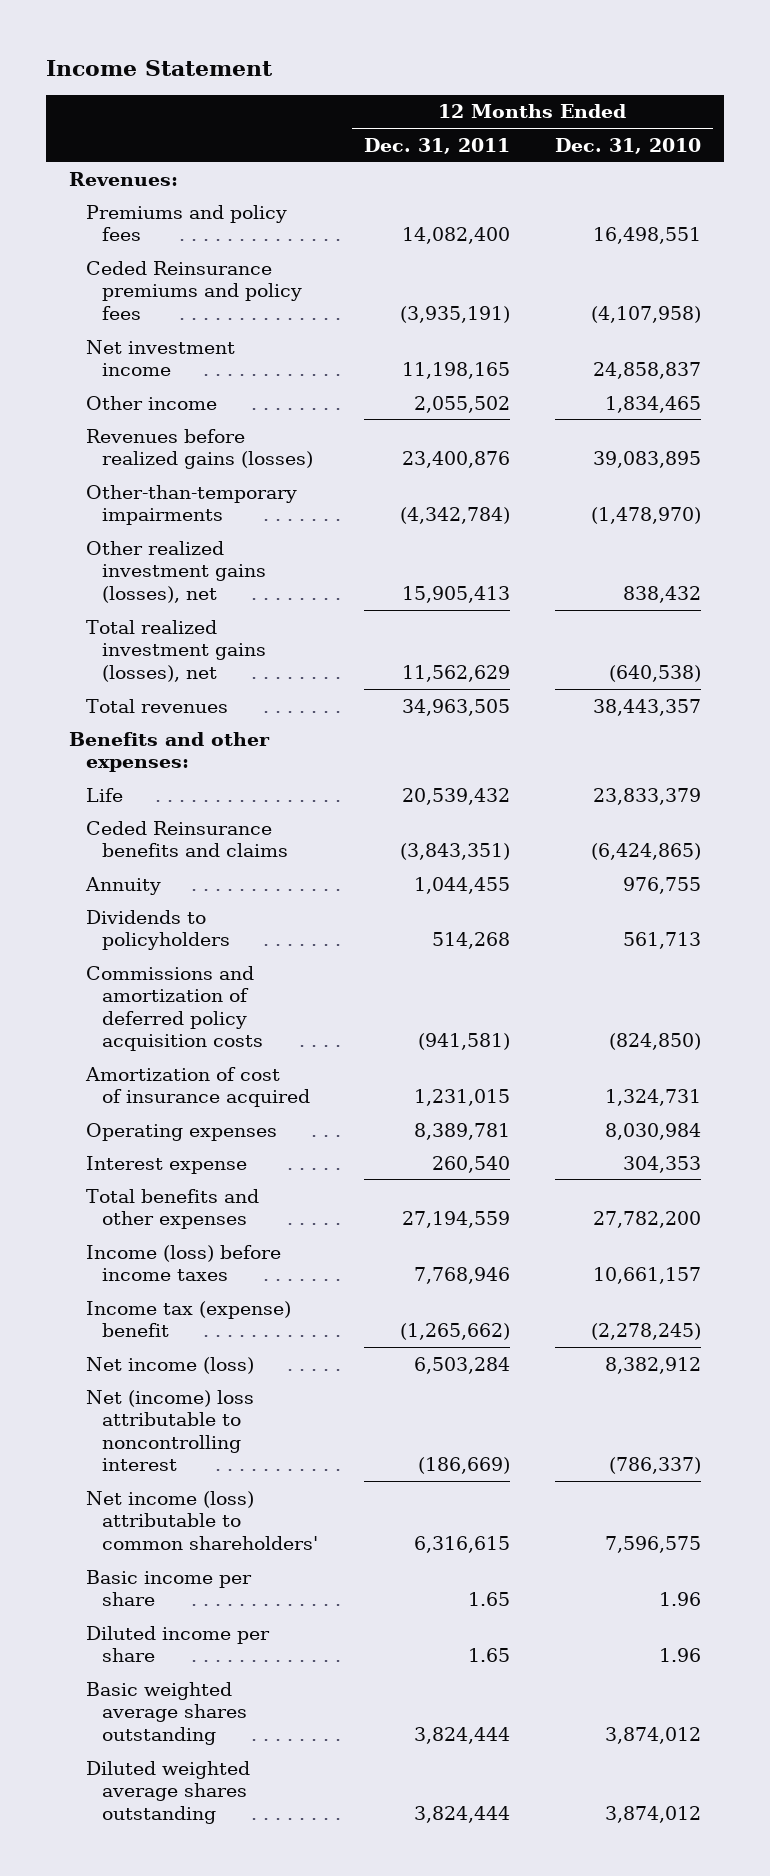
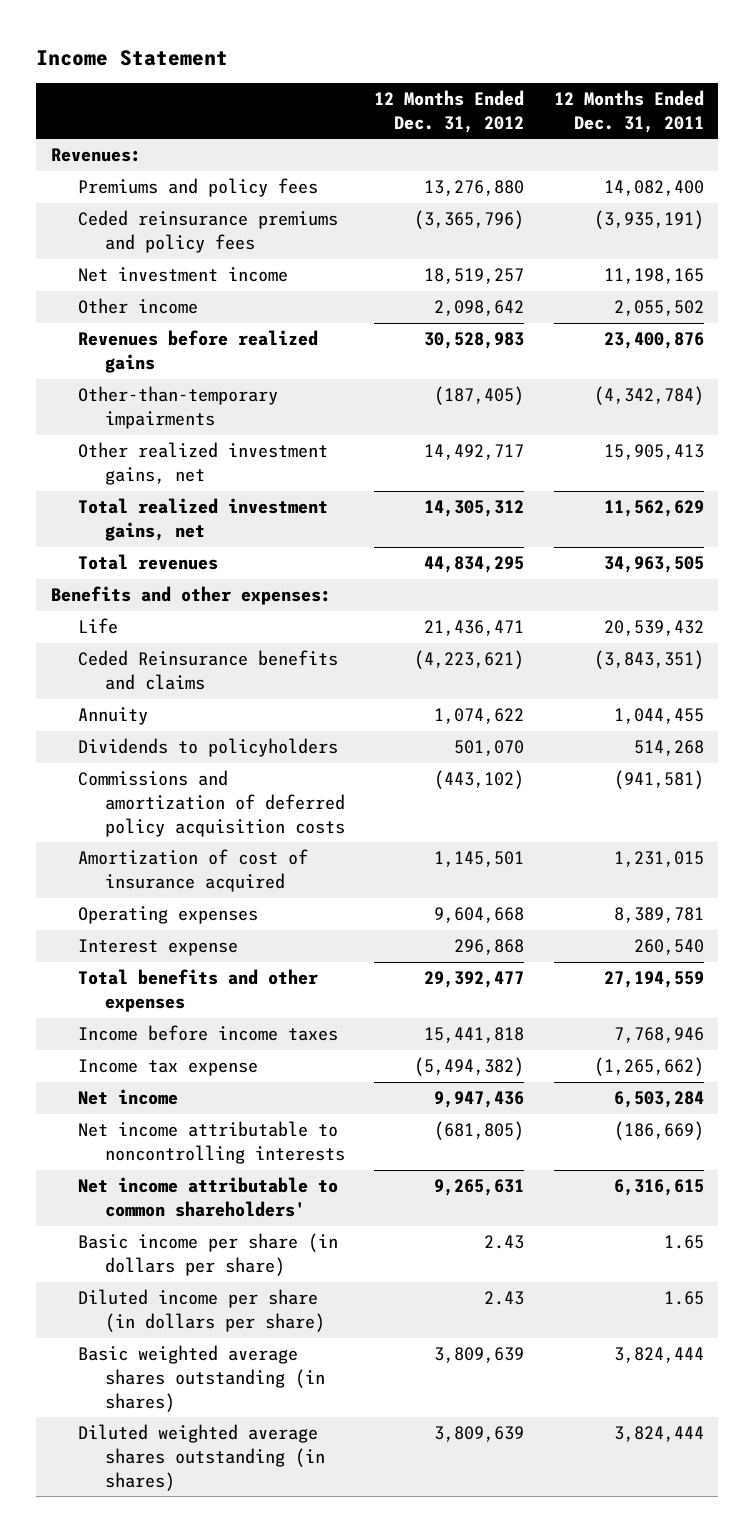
[555,137,702,154] Dec. 31, 2010 -> none
none -> [374,90,525,133] 12 Months Ended Dec. 31, 2012
[85,260,303,320] Ceded Reinsurance premiums and policy fees -> [77,210,338,253] Ceded reinsurance premiums and policy fees
[85,428,314,470] Revenues before realized gains (losses) -> [77,330,318,373] Revenues before realized gains
[85,540,267,603] Other realized investment gains (losses), net -> [77,442,328,485] Other realized investment gains, net
[85,619,267,682] Total realized investment gains (losses), net -> [77,498,328,541] Total realized investment gains, net
[85,1244,281,1282] Income (loss) before income taxes -> [77,1025,338,1042] Income before income taxes
[85,1300,291,1338] Income tax (expense) benefit -> [77,1059,258,1077] Income tax expense
[85,1356,254,1374] Net income (loss) -> [77,1089,178,1106] Net income
[85,1389,254,1472] Net (income) loss attributable to noncontrolling interest -> [77,1121,345,1164] Net income attributable to noncontrolling interests
[85,1490,319,1550] Net income (loss) attributable to common shareholders' -> [77,1177,338,1217] Net income attributable to common shareholders'
[85,1569,252,1607] Basic income per share -> [77,1233,338,1276] Basic income per share (in dollars per share)
[85,1625,270,1663] Diluted income per share -> [77,1289,325,1332] Diluted income per share (in dollars per share)
[85,1681,248,1745] Basic weighted average shares outstanding -> [77,1345,325,1412] Basic weighted average shares outstanding (in shares)
[85,1760,250,1824] Diluted weighted average shares outstanding -> [77,1424,325,1491] Diluted weighted average shares outstanding (in shares)

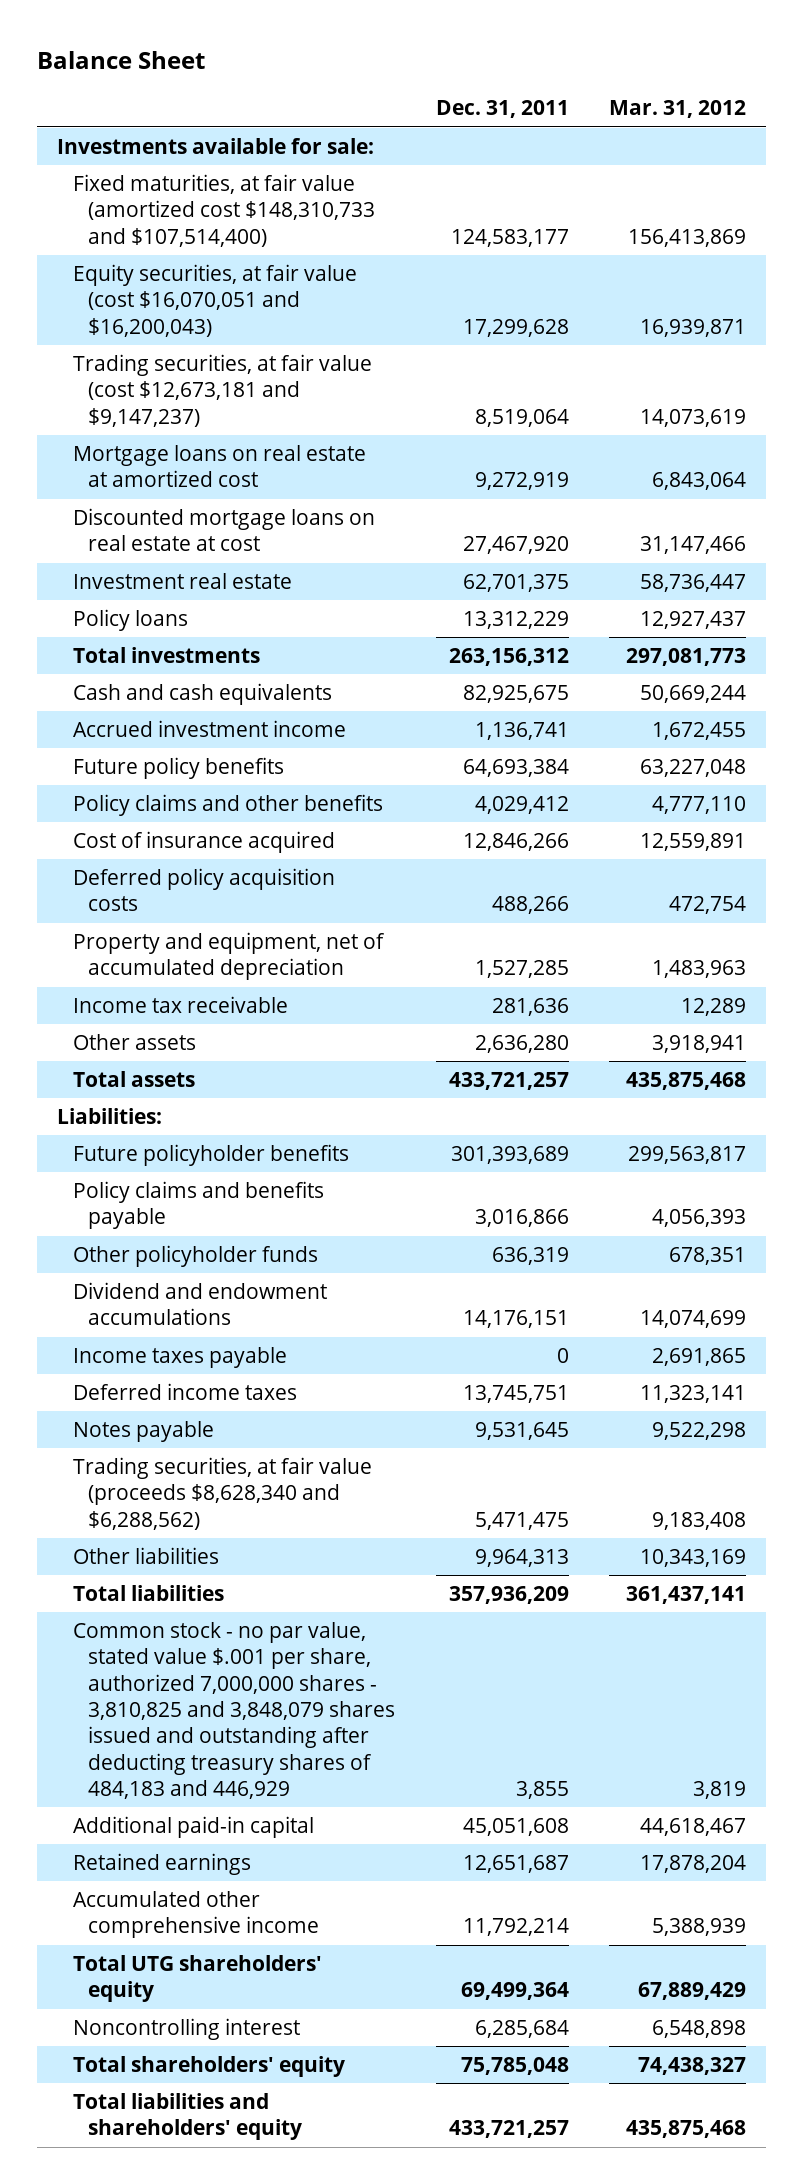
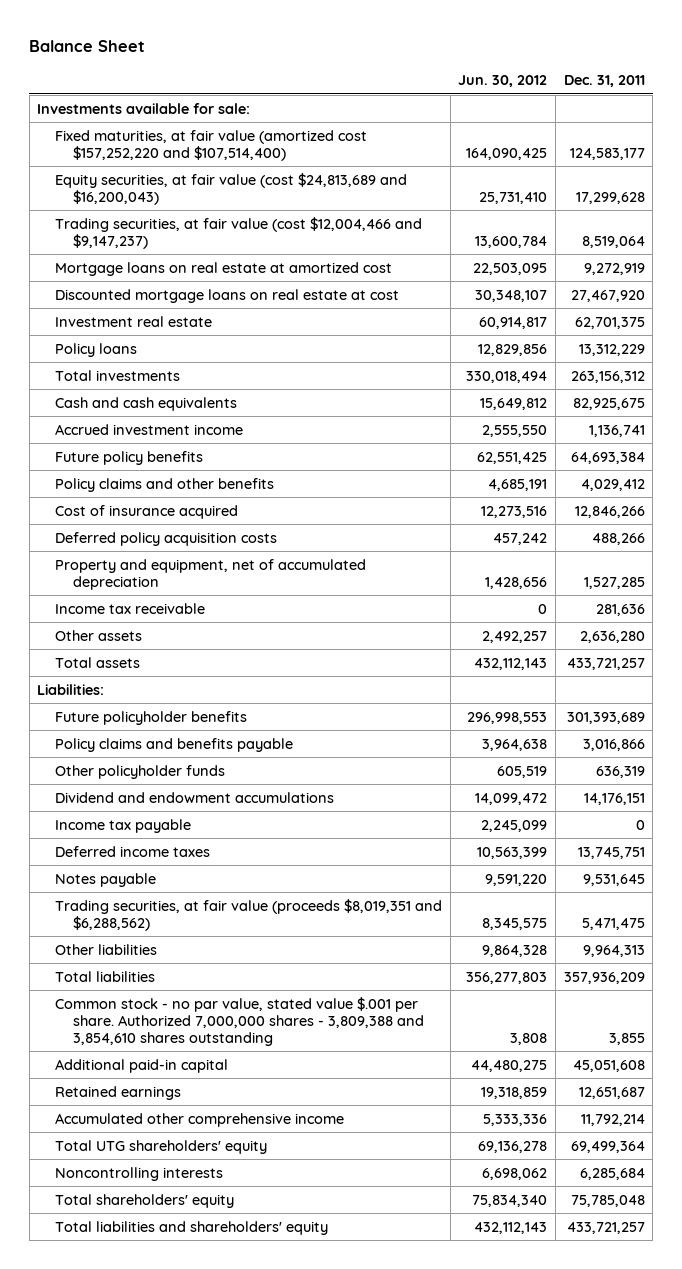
[609,100,747,119] Mar. 31, 2012 -> none
none -> [458,75,548,88] Jun. 30, 2012
[72,173,376,247] Fixed maturities, at fair value (amortized cost $148,310,733 and $107,514,400) -> [55,129,368,161] Fixed maturities, at fair value (amortized cost $157,252,220 and $107,514,400)
[72,263,357,337] Equity securities, at fair value (cost $16,070,051 and $16,200,043) -> [55,172,408,205] Equity securities, at fair value (cost $24,813,689 and $16,200,043)
[72,353,372,427] Trading securities, at fair value (cost $12,673,181 and $9,147,237) -> [55,216,423,249] Trading securities, at fair value (cost $12,004,466 and $9,147,237)
[72,1346,287,1368] Income taxes payable -> [55,818,192,833] Income tax payable
[72,1456,372,1530] Trading securities, at fair value (proceeds $8,628,340 and $6,288,562) -> [55,898,443,931] Trading securities, at fair value (proceeds $8,019,351 and $6,288,562)
[72,1621,396,1799] Common stock - no par value, stated value $.001 per share, authorized 7,000,000 shares - 3,810,825 and 3,848,079 shares issued and outstanding after deducting treasury shares of 484,183 and 446,929 -> [55,996,425,1046] Common stock - no par value, stated value $.001 per share. Authorized 7,000,000 shares - 3,809,388 and 3,854,610 shares outstanding
[72,2017,300,2040] Noncontrolling interest -> [55,1166,224,1181] Noncontrolling interests

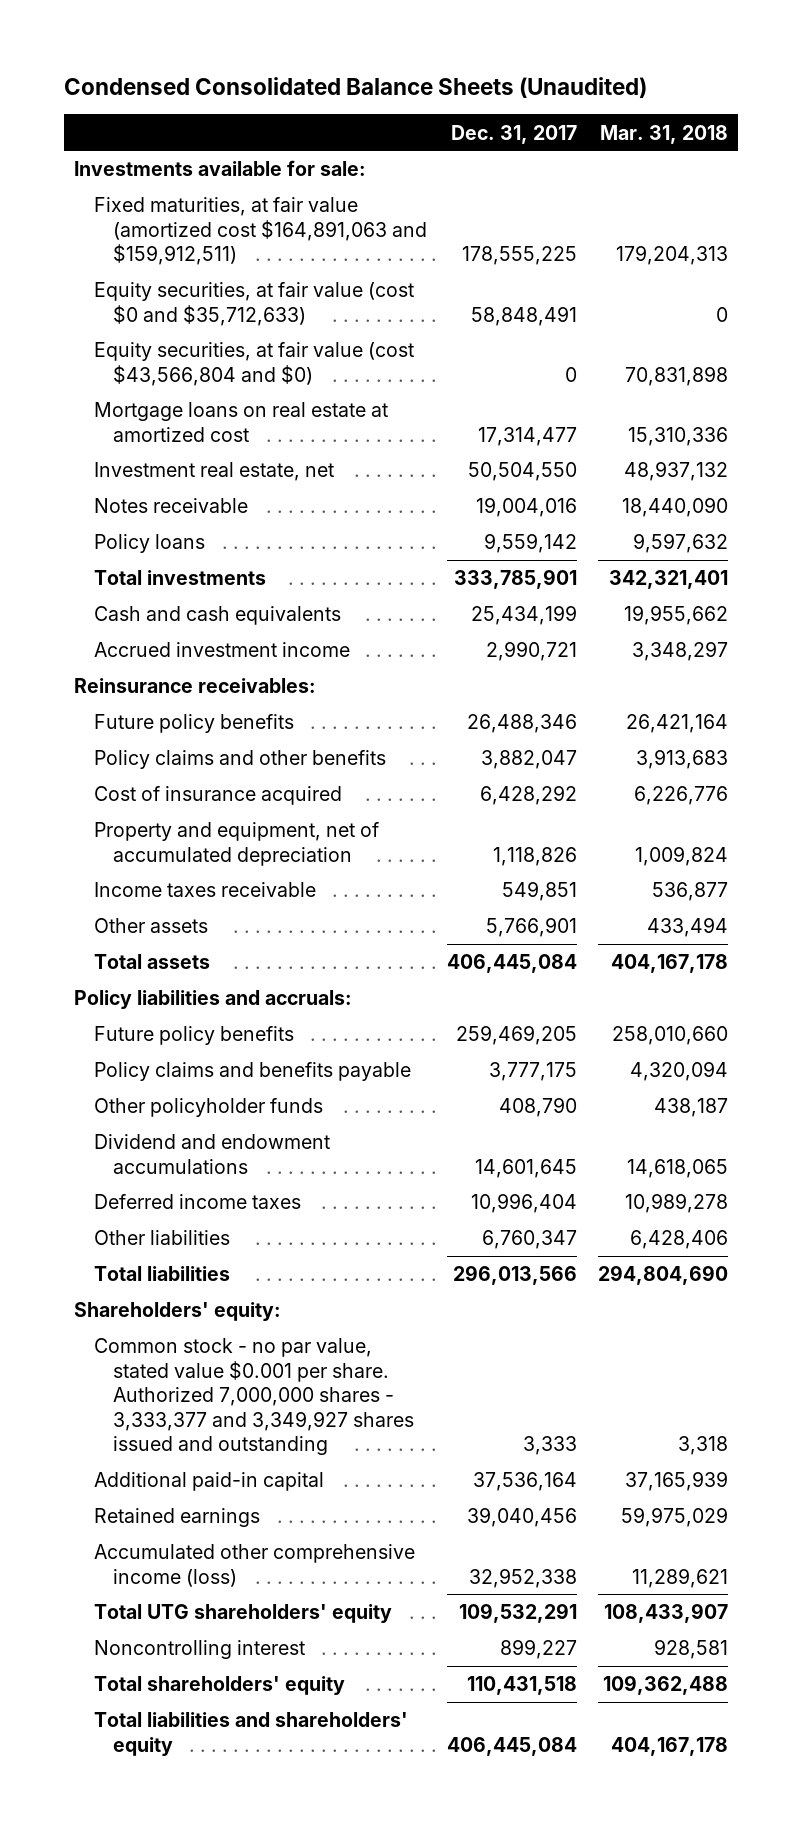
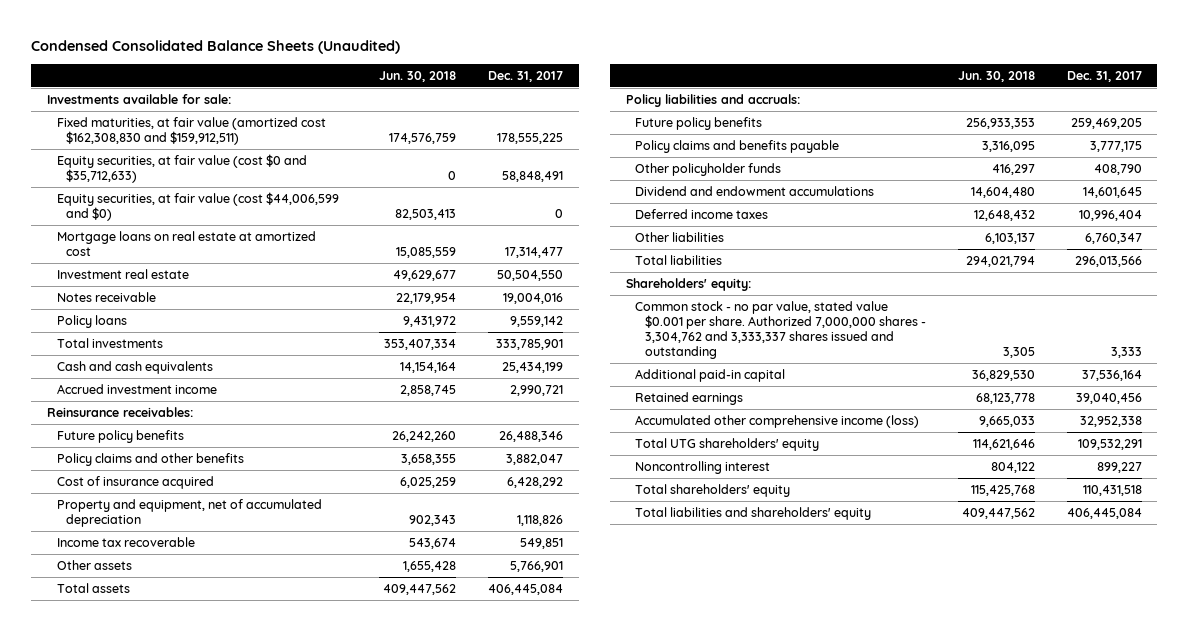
[599,124,728,144] Mar. 31, 2018 -> none
none -> [378,70,456,82] Jun. 30, 2018
[93,197,427,266] Fixed maturities, at fair value (amortized cost $164,891,063 and $159,912,511) -> [56,116,326,145] Fixed maturities, at fair value (amortized cost $162,308,830 and $159,912,511)
[93,342,414,386] Equity securities, at fair value (cost $43,566,804 and $0) -> [56,191,339,221] Equity securities, at fair value (cost $44,006,599 and $0)
[93,462,334,482] Investment real estate, net -> [56,268,189,279] Investment real estate
[93,882,316,898] Income taxes receivable -> [56,536,195,547] Income tax recoverable
[93,1338,414,1456] Common stock - no par value, stated value $0.001 per share. Authorized 7,000,000 shares - 3,333,377 and 3,349,927 shares issued and outstanding -> [635,300,926,359] Common stock - no par value, stated value $0.001 per share. Authorized 7,000,000 shares - 3,304,762 and 3,333,337 shares issued and outstanding

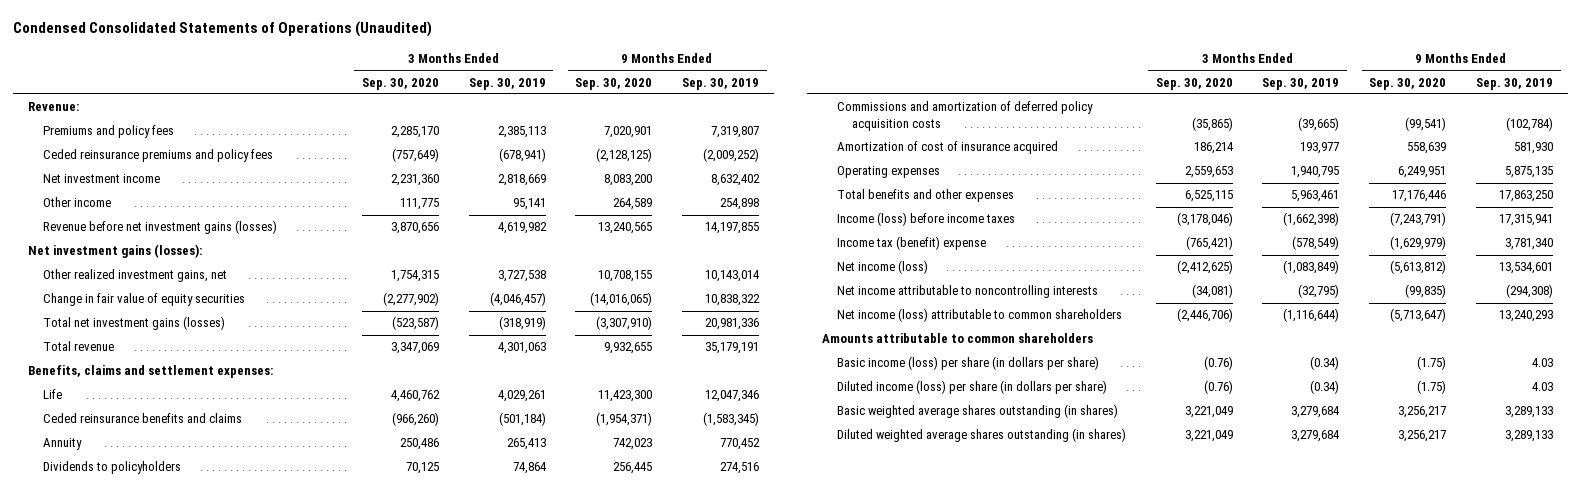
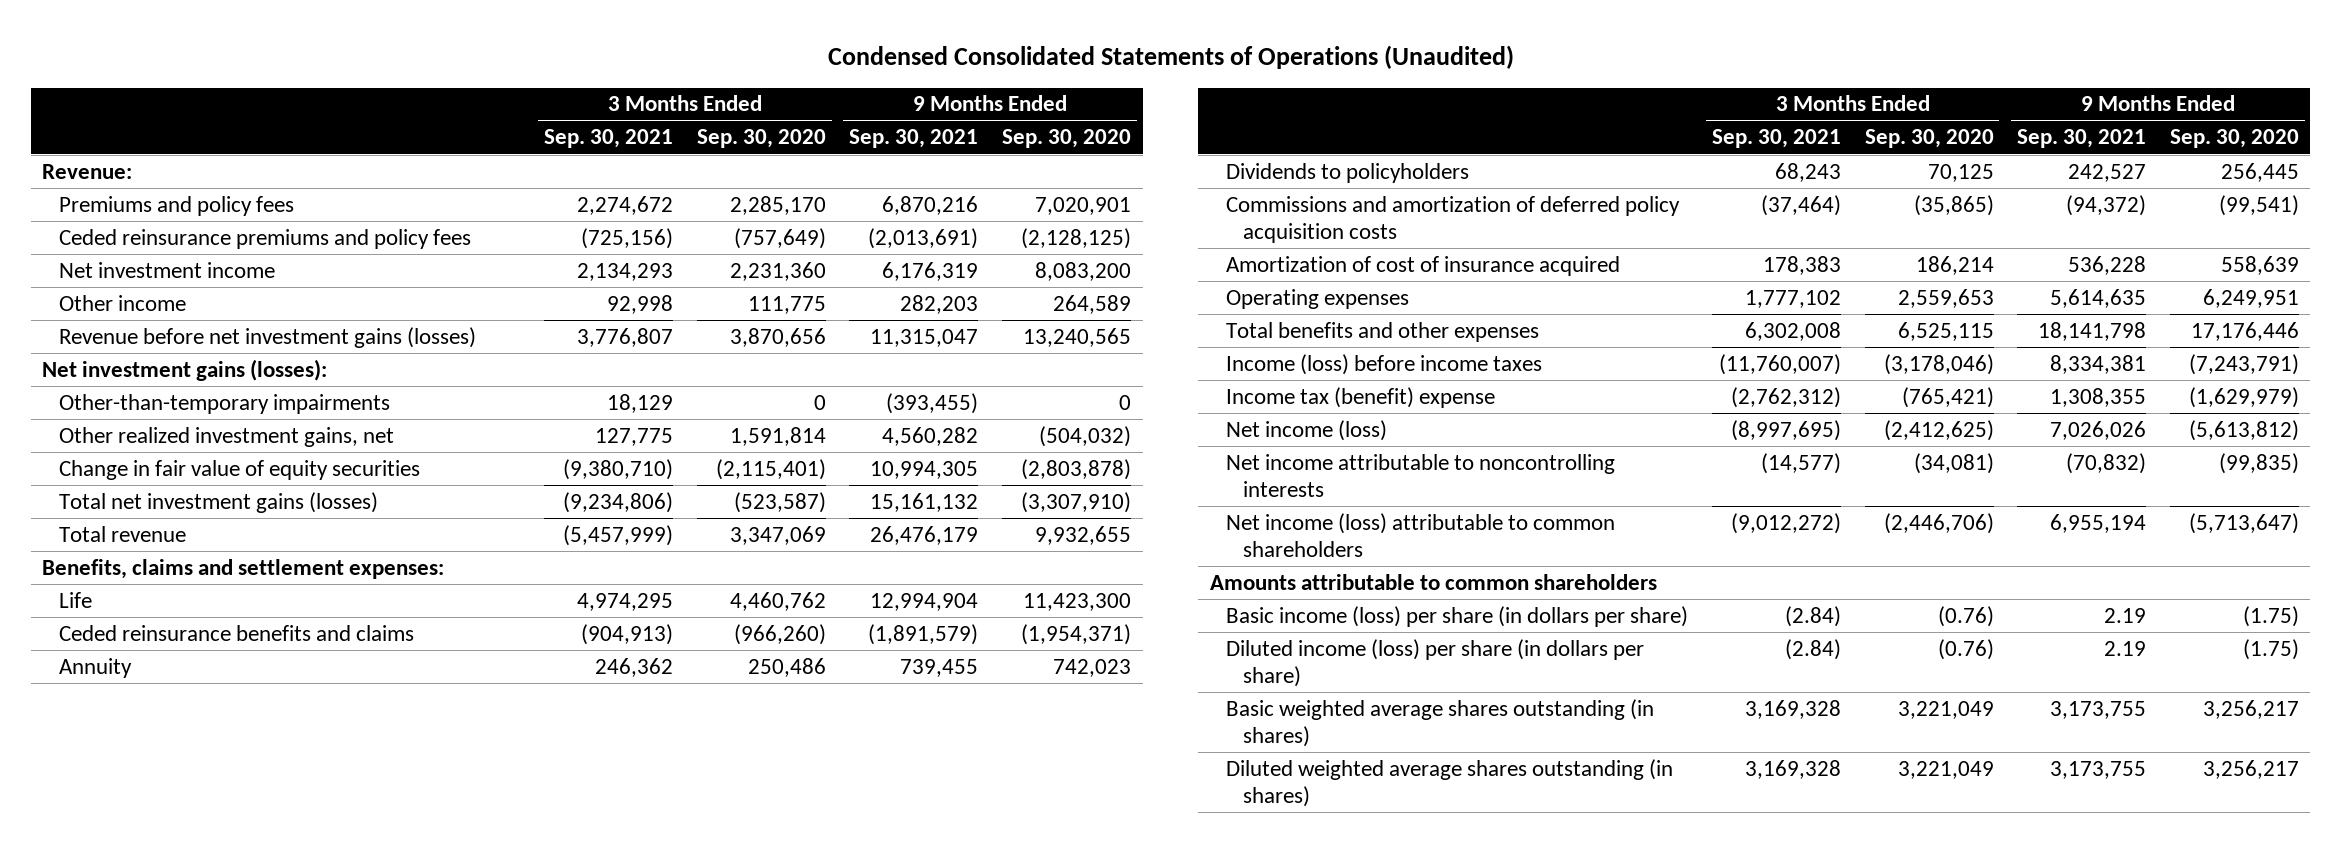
[468,77,546,90] Sep. 30, 2019 -> none
[682,77,760,90] Sep. 30, 2019 -> none
none -> [544,129,674,149] Sep. 30, 2021
none -> [849,129,979,149] Sep. 30, 2021
none -> [58,393,390,414] Other-than-temporary impairments
[390,270,439,283] 1,754,315 -> [729,426,826,446] 1,591,814
[598,270,653,283] 10,708,155 -> [1038,425,1131,447] (504,032)
[382,292,439,307] (2,277,902) -> [715,458,826,480] (2,115,401)
[590,292,653,307] (14,016,065) -> [1020,458,1131,480] (2,803,878)

